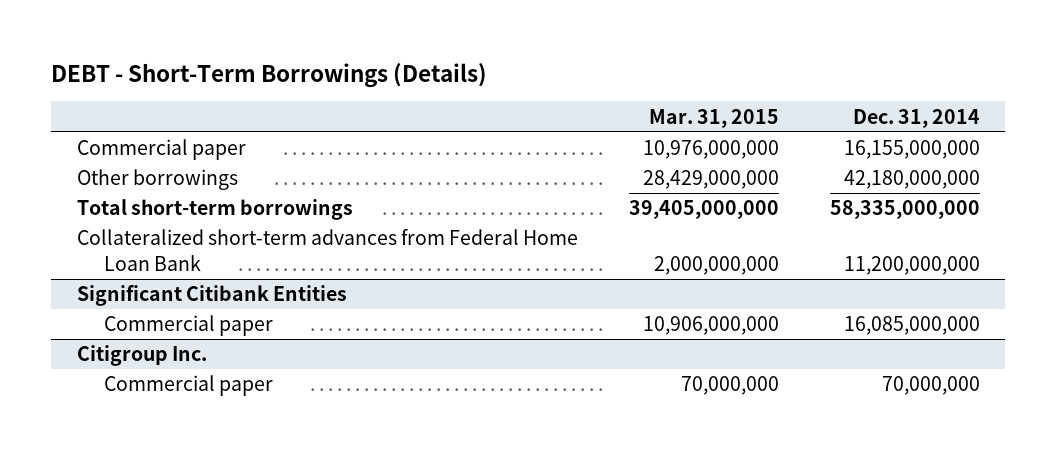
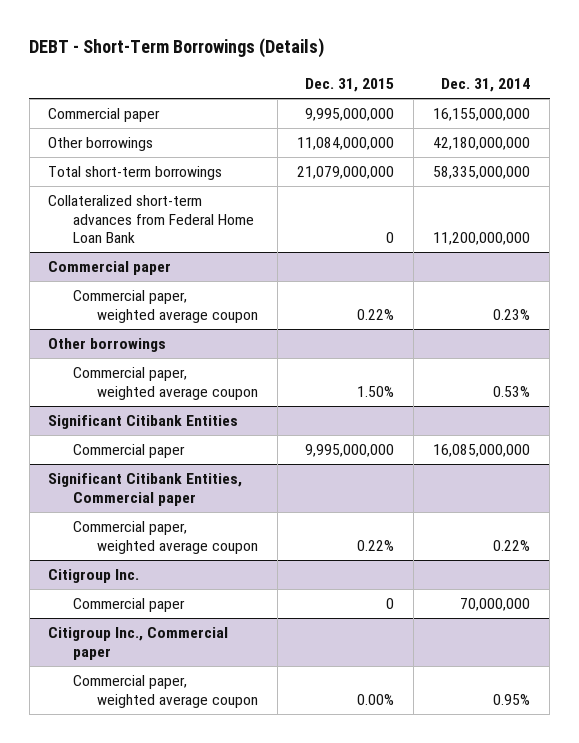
[648,108,779,128] Mar. 31, 2015 -> none
none -> [305,77,395,92] Dec. 31, 2015
none -> [48,261,172,276] Commercial paper
none -> [72,290,259,323] Commercial paper, weighted average coupon
none -> [48,338,167,353] Other borrowings
none -> [72,367,259,400] Commercial paper, weighted average coupon
none -> [48,473,243,506] Significant Citibank Entities, Commercial paper
none -> [72,521,259,554] Commercial paper, weighted average coupon
none -> [48,627,229,660] Citigroup Inc., Commercial paper
none -> [72,675,259,708] Commercial paper, weighted average coupon

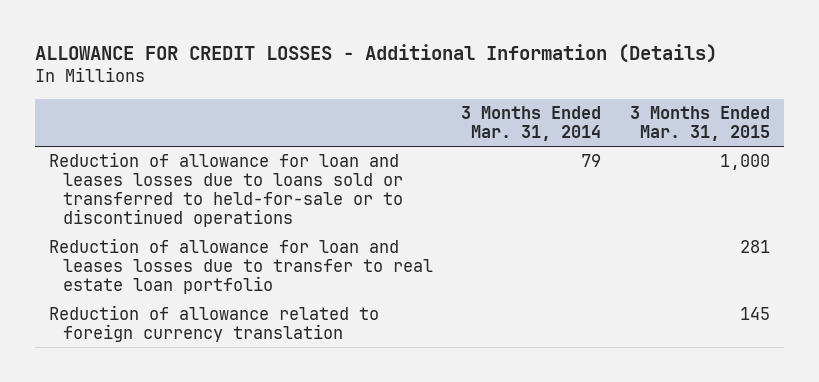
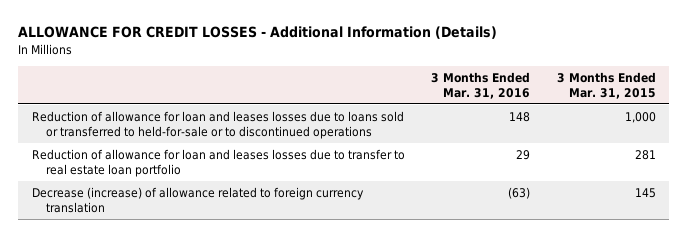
[461,105,602,141] 3 Months Ended Mar. 31, 2014 -> none
none -> [431,71,531,99] 3 Months Ended Mar. 31, 2016
[49,305,380,343] Reduction of allowance related to foreign currency translation -> [31,186,364,213] Decrease (increase) of allowance related to foreign currency translation

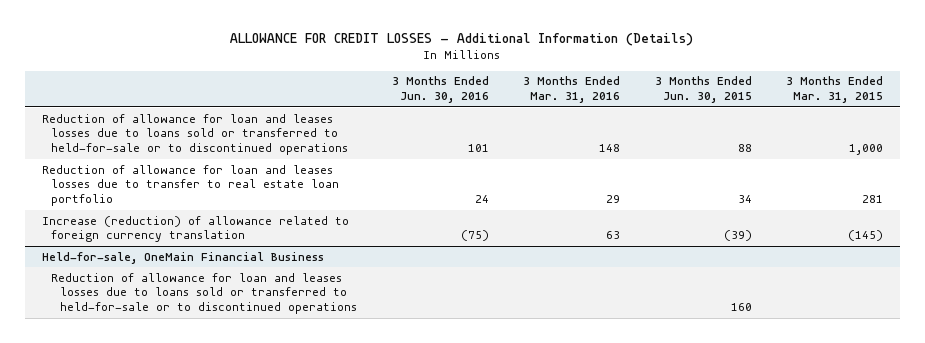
none -> [391,76,489,103] 3 Months Ended Jun. 30, 2016
none -> [654,76,752,103] 3 Months Ended Jun. 30, 2015
[31,186,364,213] Decrease (increase) of allowance related to foreign currency translation -> [41,215,349,243] Increase (reduction) of allowance related to foreign currency translation
[508,186,531,199] (63) -> [606,231,621,240] 63
[634,187,656,198] 145 -> [848,230,884,242] (145)
none -> [41,251,324,264] Held-for-sale, OneMain Financial Business
none -> [51,272,358,315] Reduction of allowance for loan and leases losses due to loans sold or transferred to held-for-sale or to discontinued operations

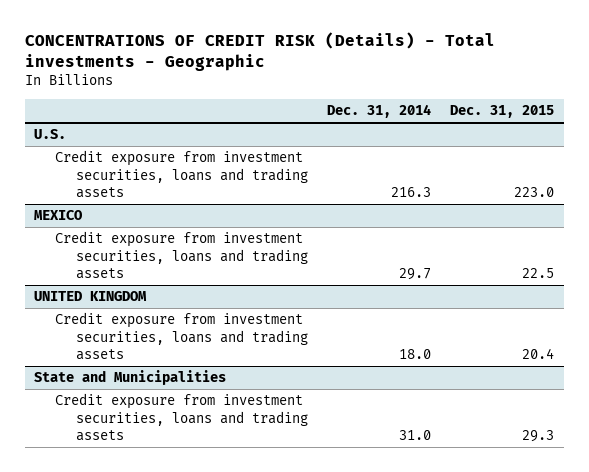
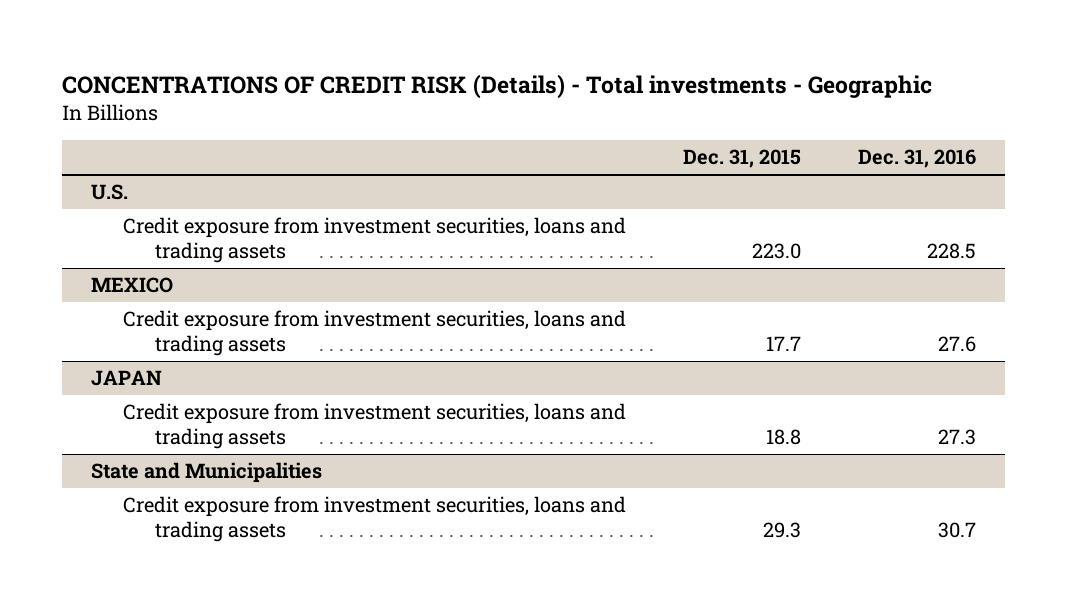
[327,104,432,119] Dec. 31, 2014 -> none
none -> [857,149,976,169] Dec. 31, 2016
[522,268,555,279] 22.5 -> [765,336,801,352] 17.7
[34,291,148,302] UNITED KINGDOM -> [90,370,162,387] JAPAN
[522,348,555,360] 20.4 -> [765,429,801,446] 18.8

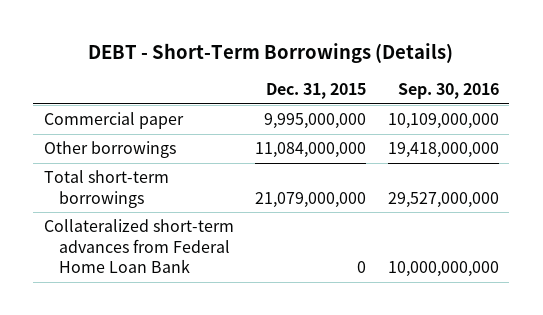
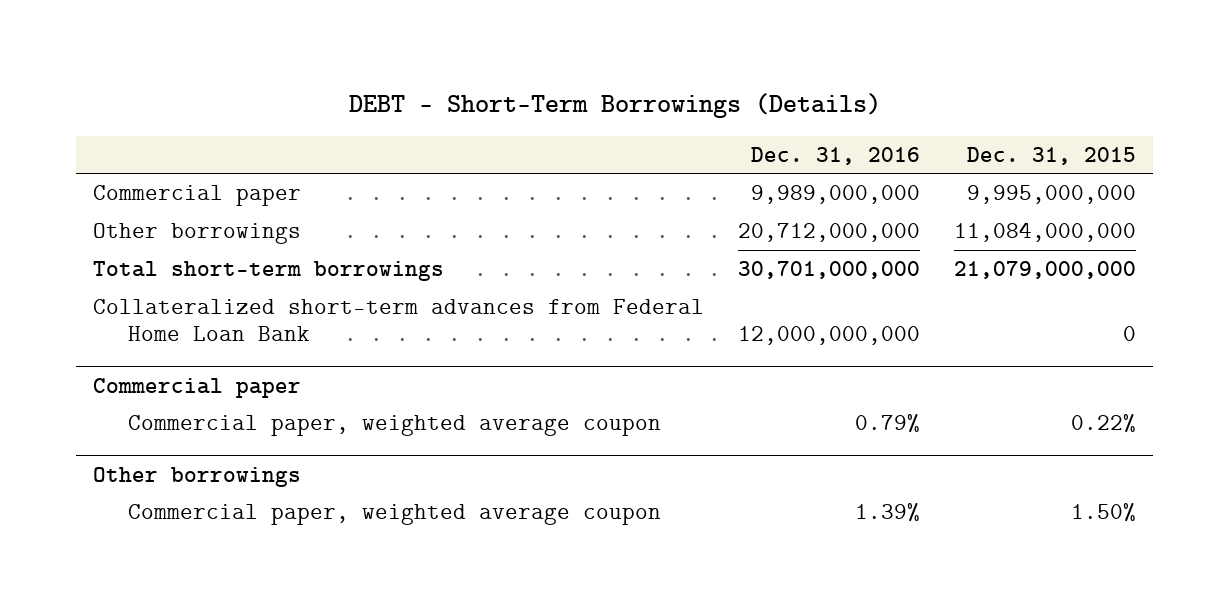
[397,83,499,100] Sep. 30, 2016 -> none
none -> [751,146,921,165] Dec. 31, 2016
none -> [93,377,302,398] Commercial paper
none -> [127,414,661,436] Commercial paper, weighted average coupon
none -> [93,466,302,487] Other borrowings
none -> [127,503,661,525] Commercial paper, weighted average coupon

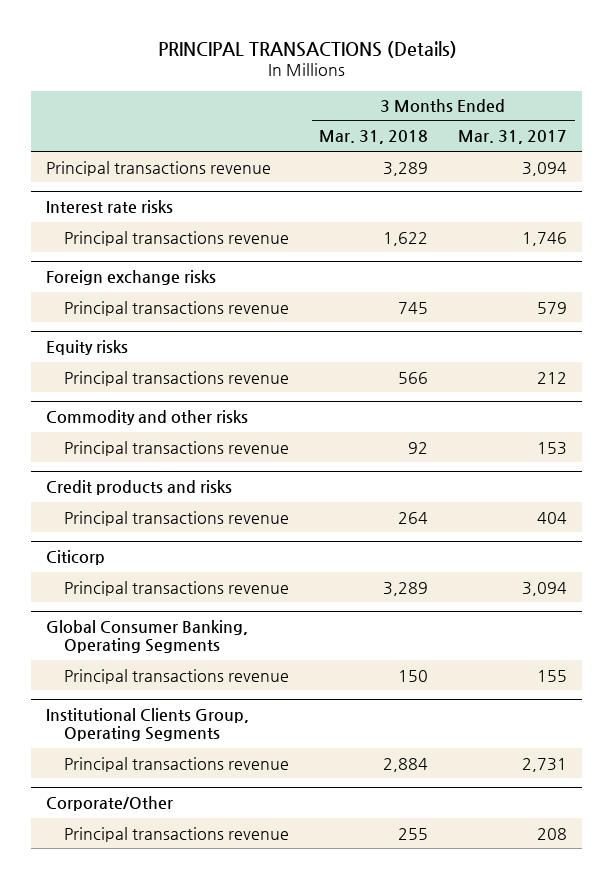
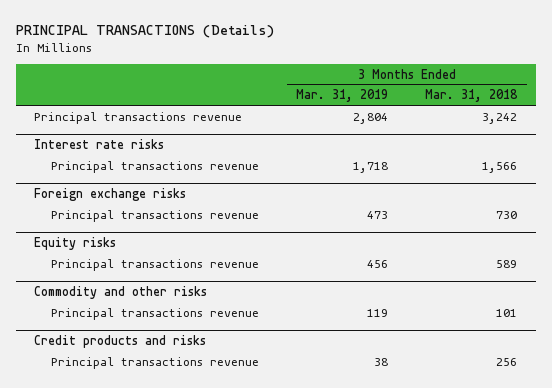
[458,130,568,145] Mar. 31, 2017 -> none
none -> [296,89,389,103] Mar. 31, 2019
[383,161,429,176] 3,289 -> [482,112,518,124] 3,242
[383,231,429,246] 1,622 -> [482,161,518,173] 1,566
[398,301,429,314] 745 -> [496,210,518,219] 730
[398,371,429,384] 566 -> [496,259,518,268] 589
[408,441,429,454] 92 -> [496,308,518,317] 101
[45,549,105,565] Citicorp -> none
[64,580,290,596] Principal transactions revenue -> none
[45,619,248,654] Global Consumer Banking, Operating Segments -> none
[64,668,290,684] Principal transactions revenue -> none
[45,707,249,742] Institutional Clients Group, Operating Segments -> none
[64,756,290,772] Principal transactions revenue -> none
[45,795,173,811] Corporate/Other -> none
[64,826,290,842] Principal transactions revenue -> none
[398,511,429,524] 264 -> [496,357,518,366] 256

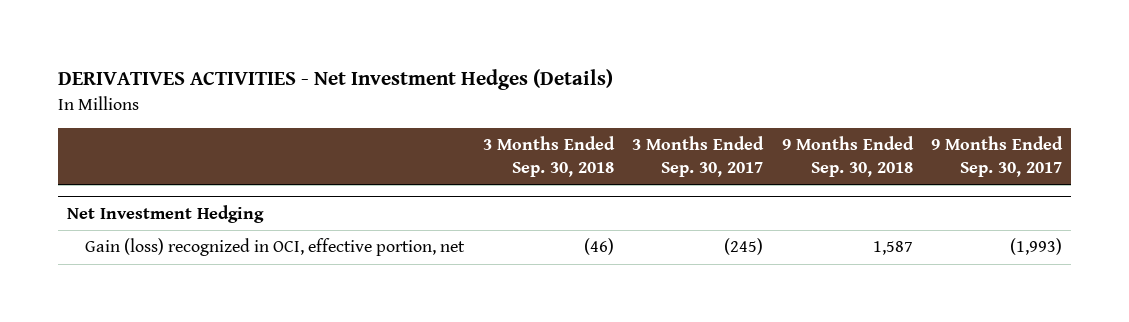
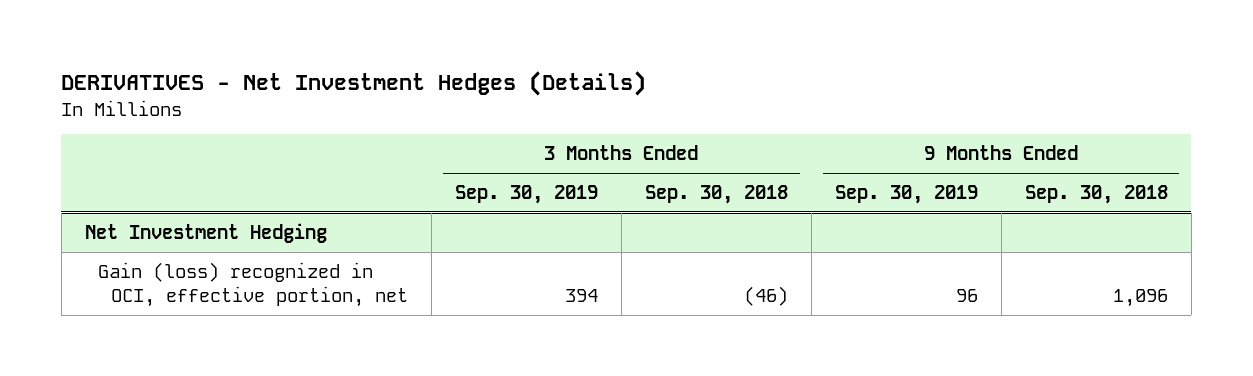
[57,69,613,91] DERIVATIVES ACTIVITIES - Net Investment Hedges (Details) -> [61,71,647,97] DERIVATIVES - Net Investment Hedges (Details)
[632,136,765,177] 3 Months Ended Sep. 30, 2017 -> none
[931,136,1064,177] 9 Months Ended Sep. 30, 2017 -> none
none -> [455,184,599,204] Sep. 30, 2019
none -> [834,184,978,204] Sep. 30, 2019
[872,241,913,256] 1,587 -> [1112,289,1168,308] 1,096

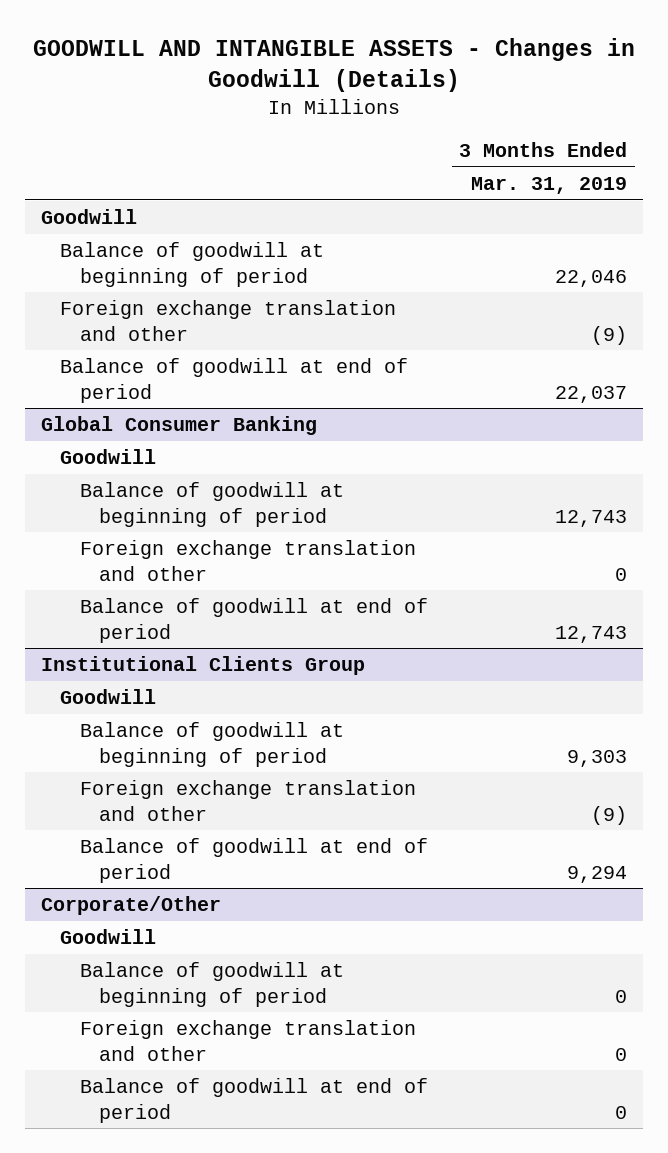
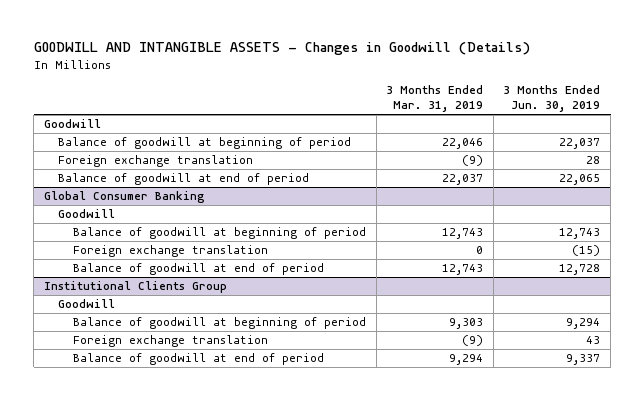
none -> [503,85,601,113] 3 Months Ended Jun. 30, 2019
[60,299,397,341] Foreign exchange translation and other -> [58,155,254,168] Foreign exchange translation
[79,539,416,581] Foreign exchange translation and other -> [73,245,269,258] Foreign exchange translation
[79,779,416,821] Foreign exchange translation and other -> [73,335,269,348] Foreign exchange translation
[41,895,222,915] Corporate/Other -> none
[60,928,157,944] Goodwill -> none
[79,961,344,1007] Balance of goodwill at beginning of period -> none
[79,1019,416,1061] Foreign exchange translation and other -> none
[79,1077,428,1123] Balance of goodwill at end of period -> none

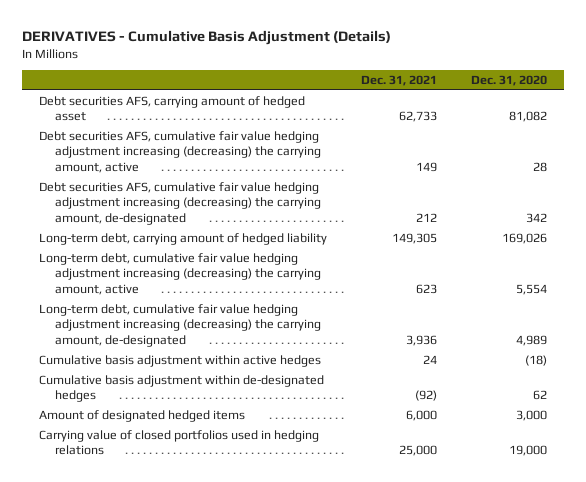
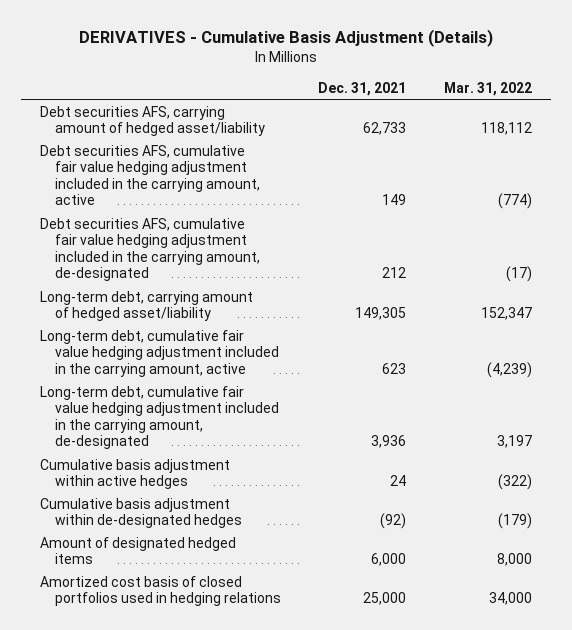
[471,74,548,86] Dec. 31, 2020 -> none
none -> [443,81,532,96] Mar. 31, 2022
[38,95,305,122] Debt securities AFS, carrying amount of hedged asset -> [39,105,265,137] Debt securities AFS, carrying amount of hedged asset/liability
[38,130,322,173] Debt securities AFS, cumulative fair value hedging adjustment increasing (decreasing) the carrying amount, active -> [39,144,260,206] Debt securities AFS, cumulative fair value hedging adjustment included in the carrying amount, active
[38,181,322,225] Debt securities AFS, cumulative fair value hedging adjustment increasing (decreasing) the carrying amount, de-designated -> [39,217,260,282] Debt securities AFS, cumulative fair value hedging adjustment included in the carrying amount, de-designated
[38,232,327,245] Long-term debt, carrying amount of hedged liability -> [39,290,253,322] Long-term debt, carrying amount of hedged asset/liability
[38,252,322,295] Long-term debt, cumulative fair value hedging adjustment increasing (decreasing) the carrying amount, active -> [39,329,279,377] Long-term debt, cumulative fair value hedging adjustment included in the carrying amount, active
[38,303,322,347] Long-term debt, cumulative fair value hedging adjustment increasing (decreasing) the carrying amount, de-designated -> [39,385,279,450] Long-term debt, cumulative fair value hedging adjustment included in the carrying amount, de-designated
[38,429,319,456] Carrying value of closed portfolios used in hedging relations -> [39,575,281,607] Amortized cost basis of closed portfolios used in hedging relations

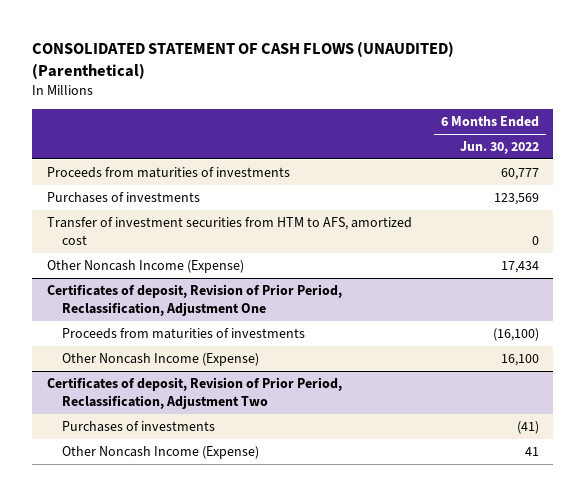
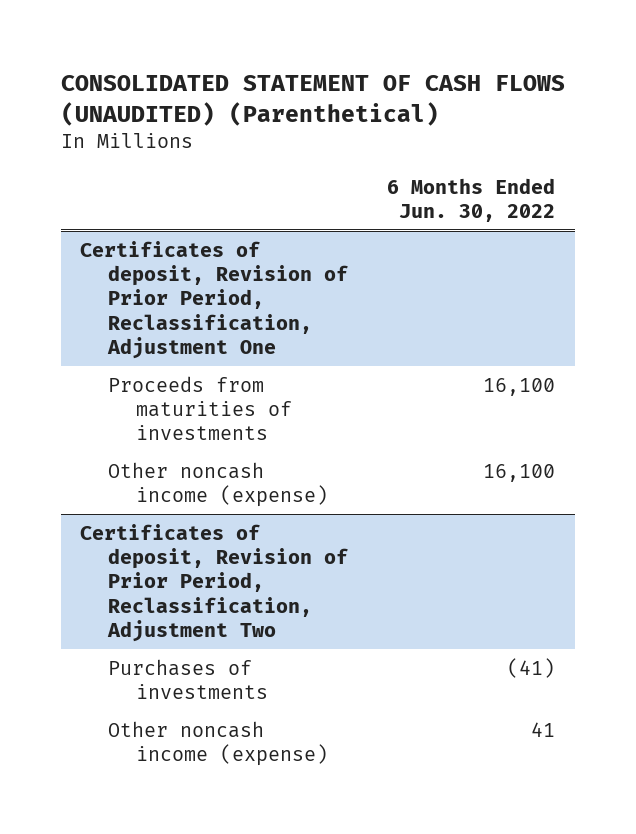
[46,167,290,179] Proceeds from maturities of investments -> none
[46,192,200,204] Purchases of investments -> none
[46,217,412,246] Transfer of investment securities from HTM to AFS, amortized cost -> none
[46,260,244,274] Other Noncash Income (Expense) -> none
[492,328,539,342] (16,100) -> [483,377,556,396] 16,100
[61,353,259,367] Other Noncash Income (Expense) -> [108,461,329,507] Other noncash income (expense)
[61,446,259,460] Other Noncash Income (Expense) -> [108,720,329,766] Other noncash income (expense)

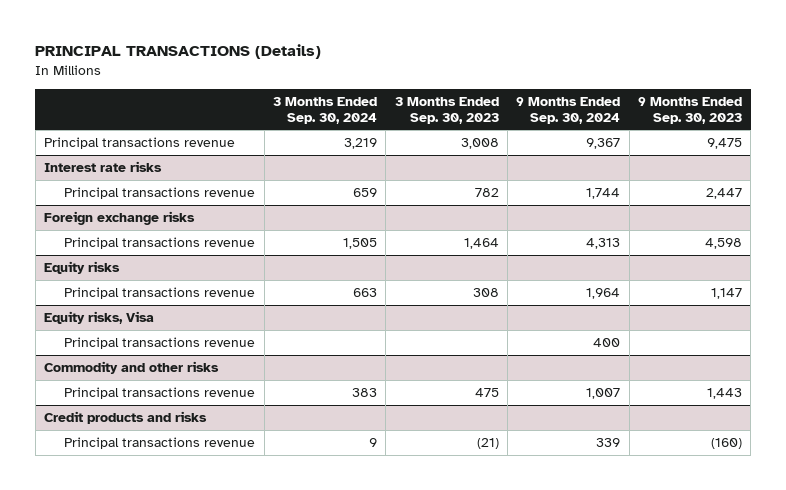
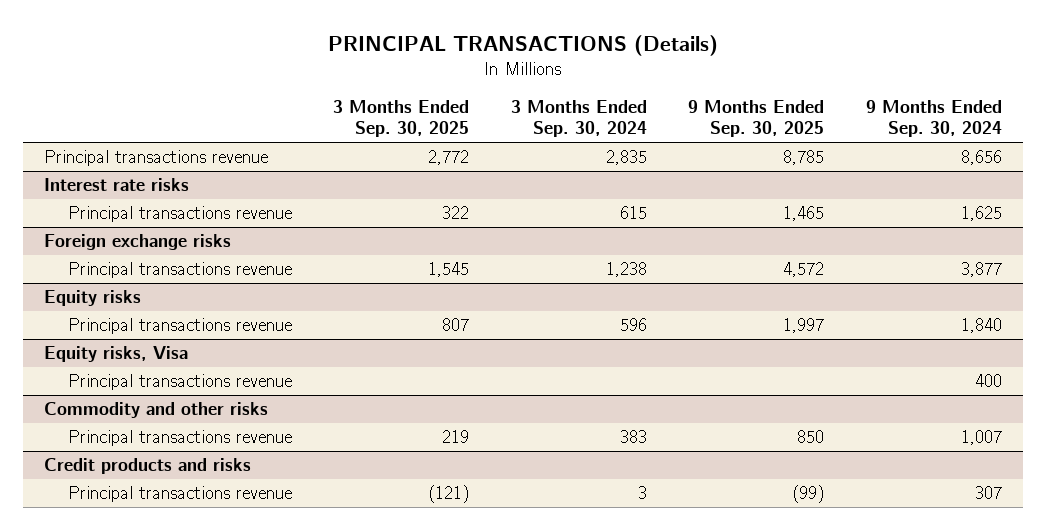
[394,96,499,124] 3 Months Ended Sep. 30, 2023 -> none
[638,96,743,124] 9 Months Ended Sep. 30, 2023 -> none
none -> [333,99,470,138] 3 Months Ended Sep. 30, 2025
none -> [688,99,825,138] 9 Months Ended Sep. 30, 2025
[343,138,377,150] 3,219 -> [605,150,647,166] 2,835
[586,138,621,150] 9,367 -> [960,150,1002,166] 8,656
[352,188,377,198] 659 -> [619,206,647,220] 615
[586,188,621,200] 1,744 -> [960,206,1002,222] 1,625
[342,238,377,250] 1,505 -> [605,262,647,278] 1,238
[586,238,621,250] 4,313 -> [960,262,1002,278] 3,877
[352,288,377,298] 663 -> [619,318,647,332] 596
[586,288,621,300] 1,964 -> [960,318,1002,334] 1,840
[368,438,377,448] 9 -> [637,486,647,500] 3
[596,438,621,448] 339 -> [974,486,1002,500] 307

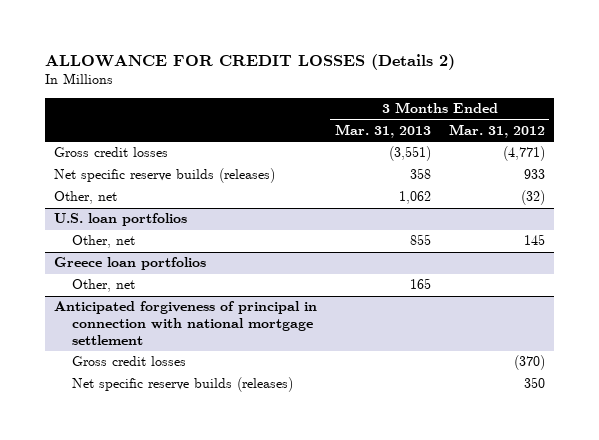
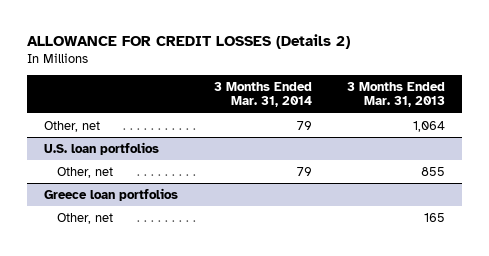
[448,123,545,138] Mar. 31, 2012 -> none
none -> [213,82,312,108] 3 Months Ended Mar. 31, 2014
[54,147,169,158] Gross credit losses -> none
[54,168,276,184] Net specific reserve builds (releases) -> none
[398,191,431,205] 1,062 -> [412,120,445,132] 1,064
[54,301,318,346] Anticipated forgiveness of principal in connection with national mortgage settlement -> none
[71,356,186,367] Gross credit losses -> none
[71,377,293,393] Net specific reserve builds (releases) -> none

